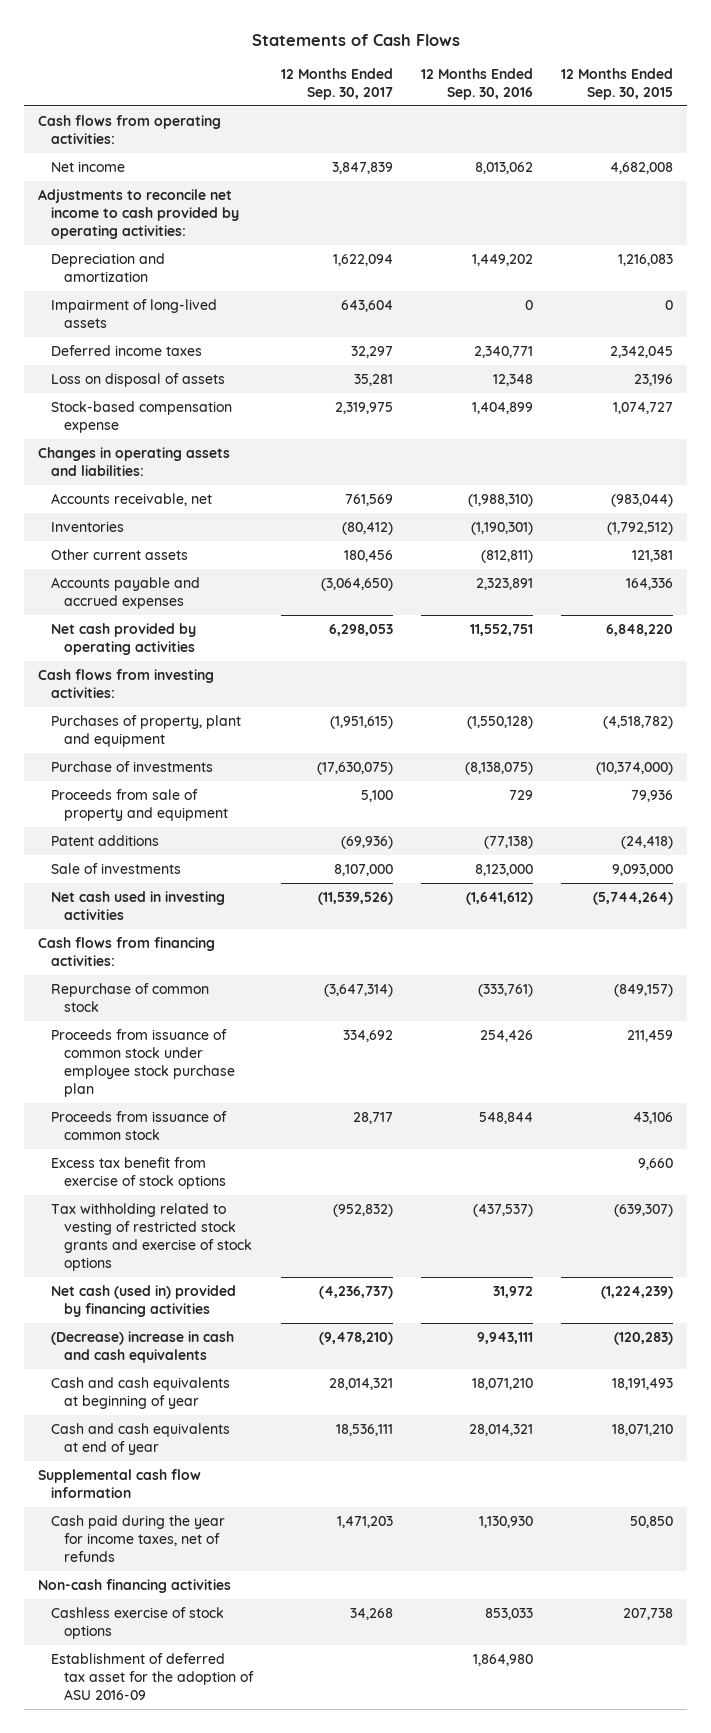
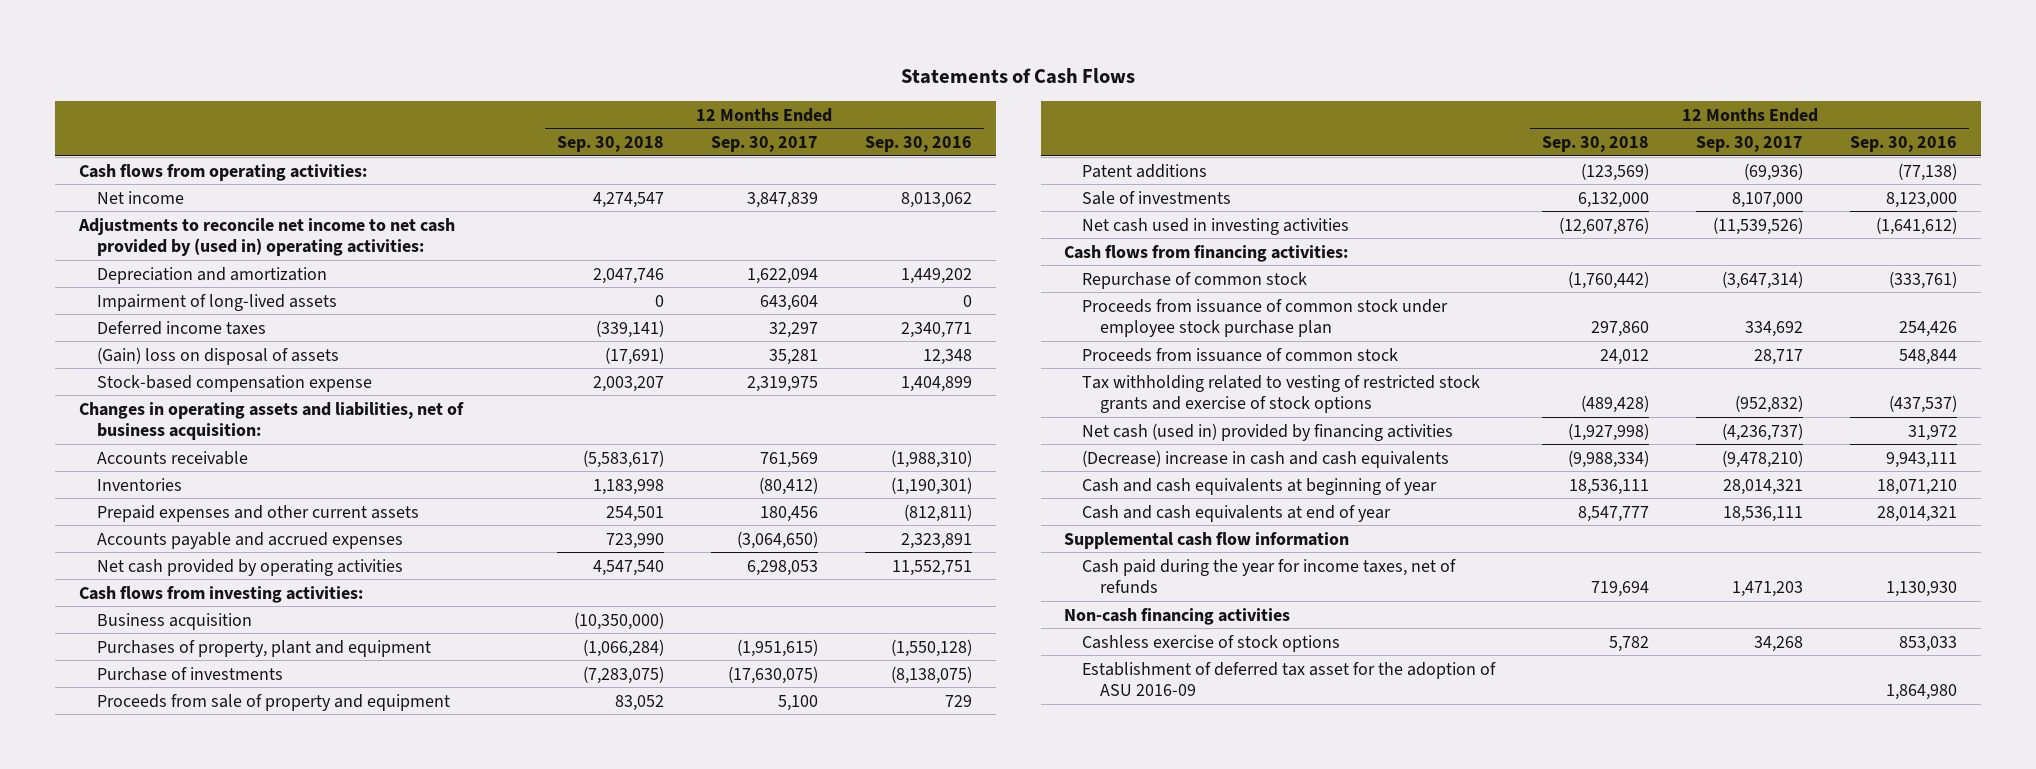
[560,68,673,101] 12 Months Ended Sep. 30, 2015 -> none
none -> [556,136,664,153] Sep. 30, 2018
[38,188,240,239] Adjustments to reconcile net income to cash provided by operating activities: -> [77,217,455,256] Adjustments to reconcile net income to net cash provided by (used in) operating activities:
[51,372,226,387] Loss on disposal of assets -> [96,346,339,365] (Gain) loss on disposal of assets
[38,446,231,476] Changes in operating assets and liabilities: -> [78,401,464,440] Changes in operating assets and liabilities, net of business acquisition:
[51,492,213,506] Accounts receivable, net -> [96,450,248,465] Accounts receivable
[51,548,189,560] Other current assets -> [96,504,419,522] Prepaid expenses and other current assets
none -> [96,612,252,630] Business acquisition
[51,1156,227,1189] Excess tax benefit from exercise of stock options -> none

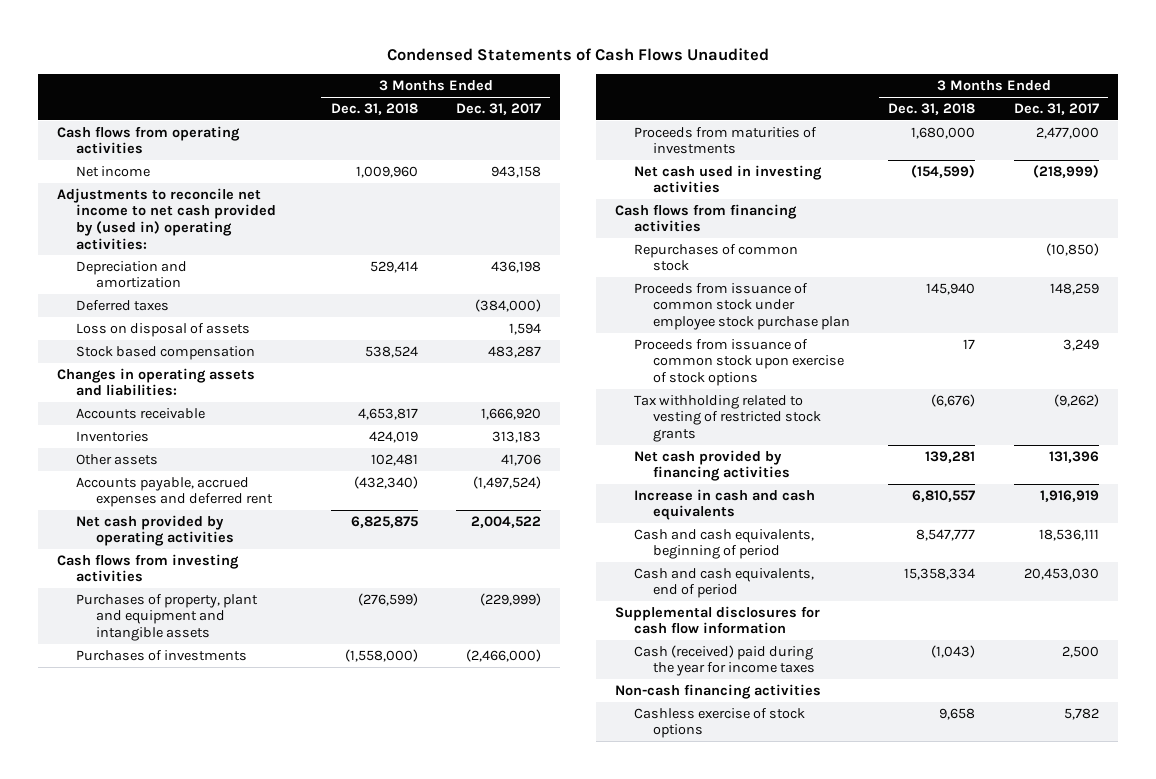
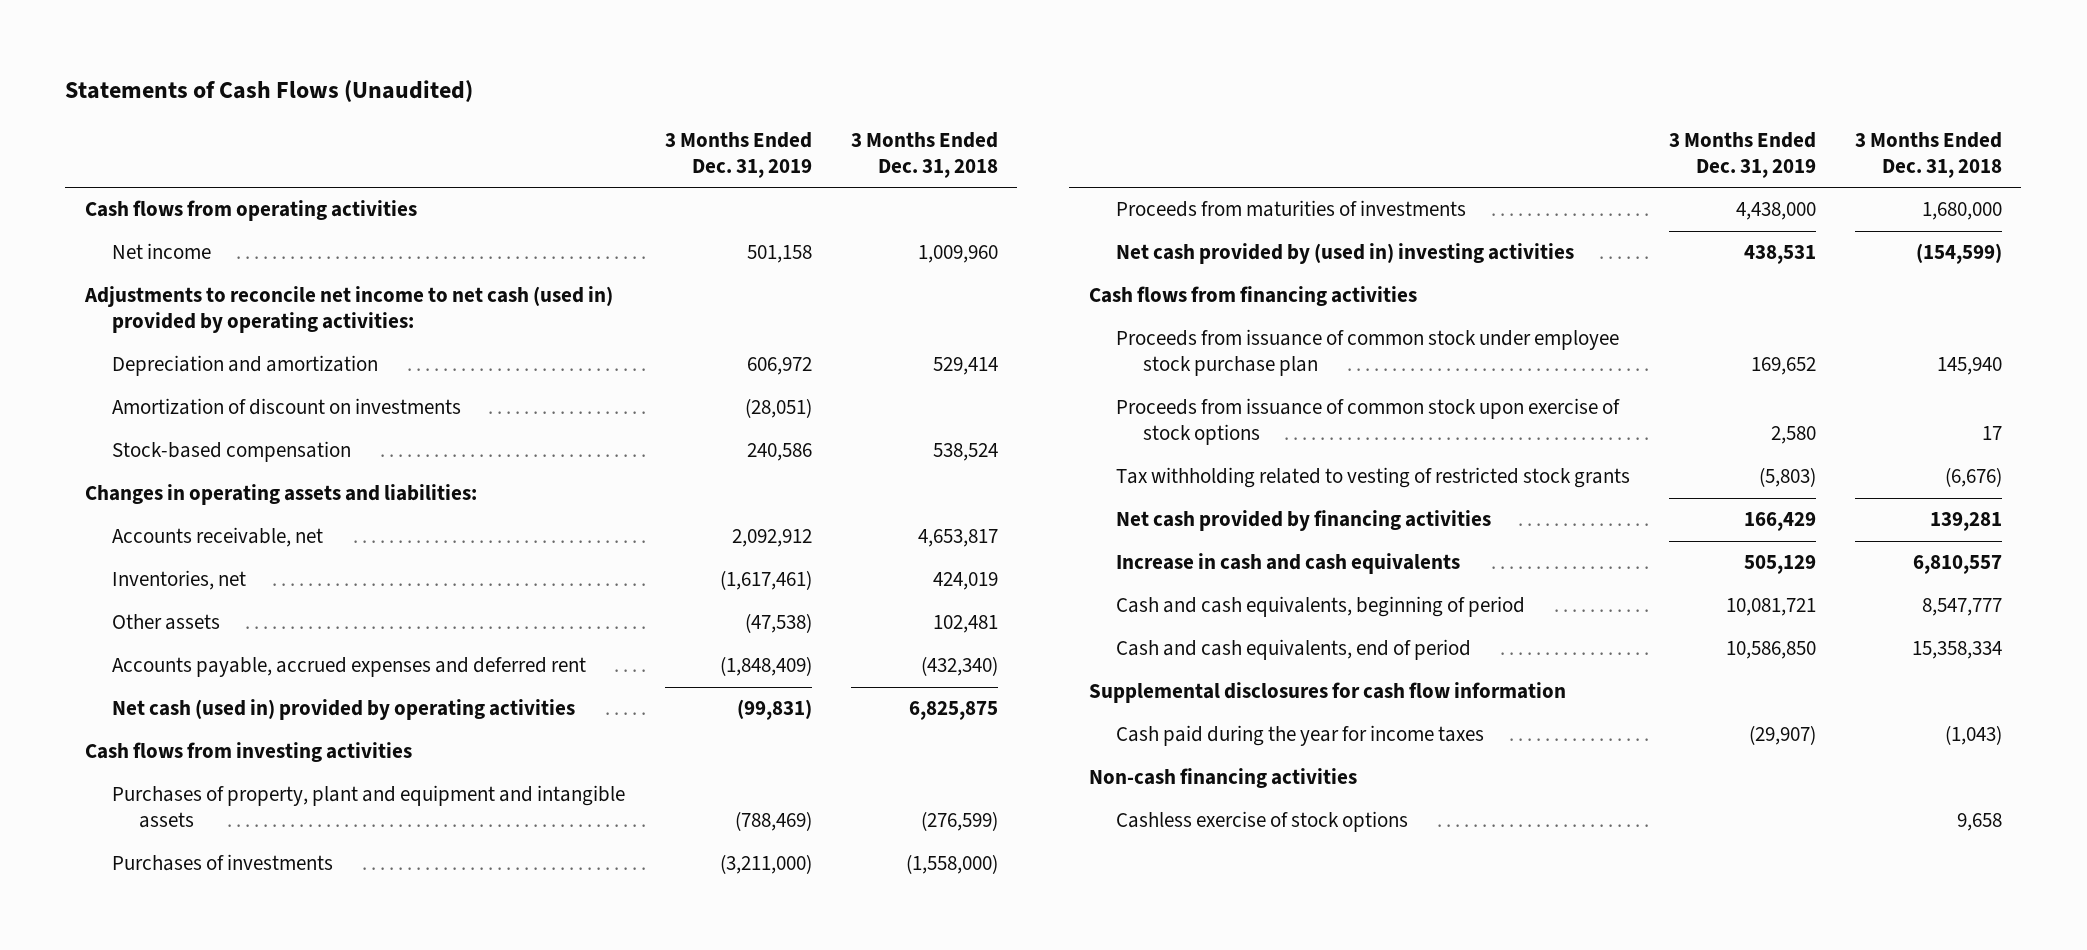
[386,48,769,62] Condensed Statements of Cash Flows Unaudited -> [65,79,474,102] Statements of Cash Flows (Unaudited)
[455,102,541,115] Dec. 31, 2017 -> none
none -> [664,131,812,178] 3 Months Ended Dec. 31, 2019
[56,187,277,250] Adjustments to reconcile net income to net cash provided by (used in) operating activities: -> [83,286,613,334] Adjustments to reconcile net income to net cash (used in) provided by operating activities:
[76,299,170,311] Deferred taxes -> none
[76,322,251,337] Loss on disposal of assets -> none
none -> [112,398,462,416] Amortization of discount on investments
[76,345,256,360] Stock based compensation -> [112,441,352,463] Stock-based compensation
[76,407,206,419] Accounts receivable -> [112,527,324,548] Accounts receivable, net
[76,430,150,442] Inventories -> [112,570,247,591] Inventories, net
[76,514,234,547] Net cash provided by operating activities -> [112,699,576,721] Net cash (used in) provided by operating activities
[634,164,823,194] Net cash used in investing activities -> [1115,243,1574,265] Net cash provided by (used in) investing activities
[634,243,799,272] Repurchases of common stock -> none
[634,644,816,677] Cash (received) paid during the year for income taxes -> [1115,725,1484,747] Cash paid during the year for income taxes

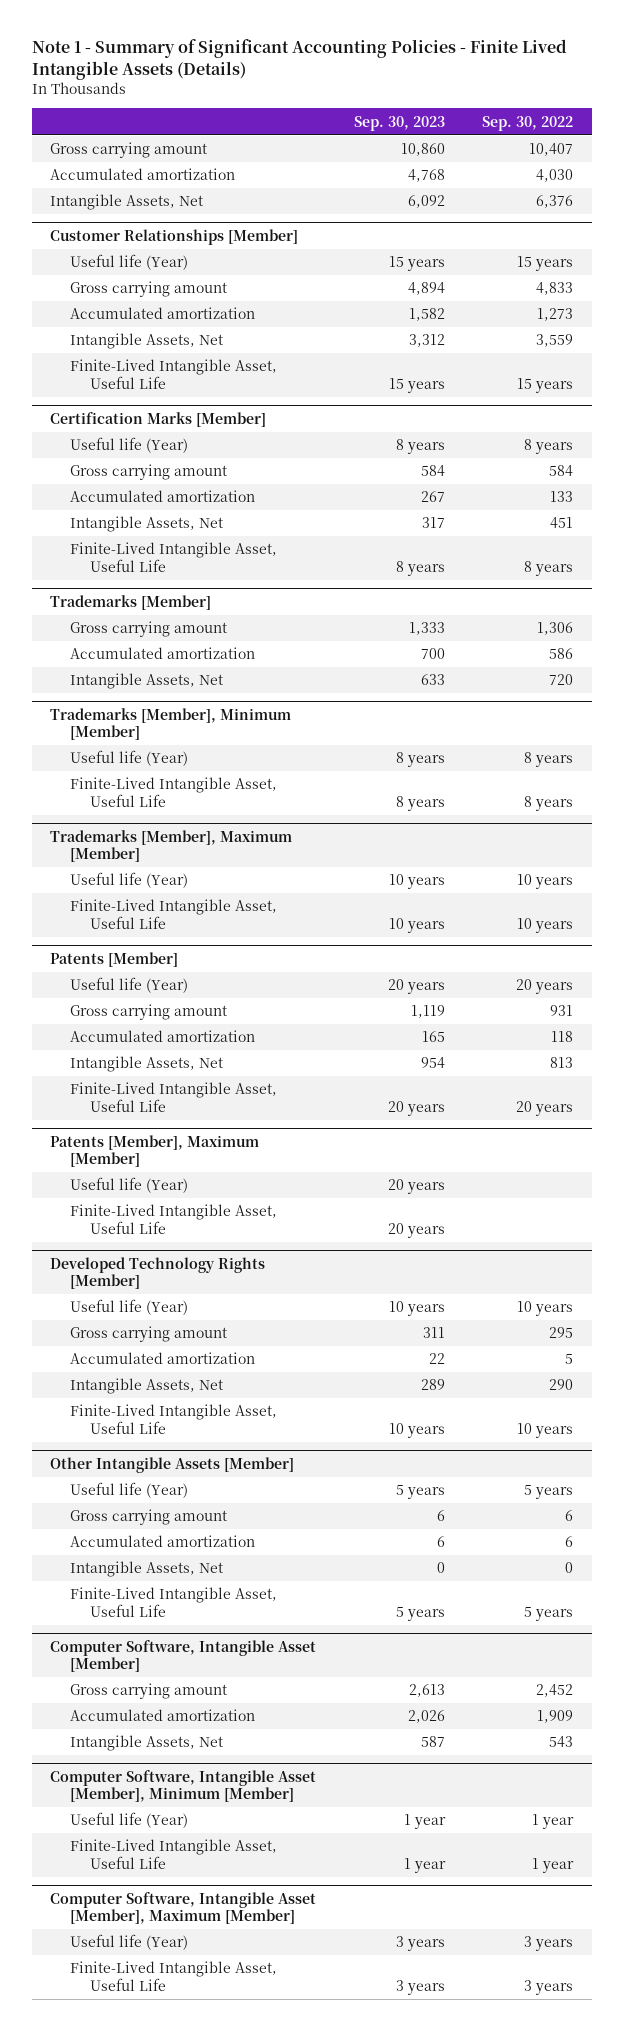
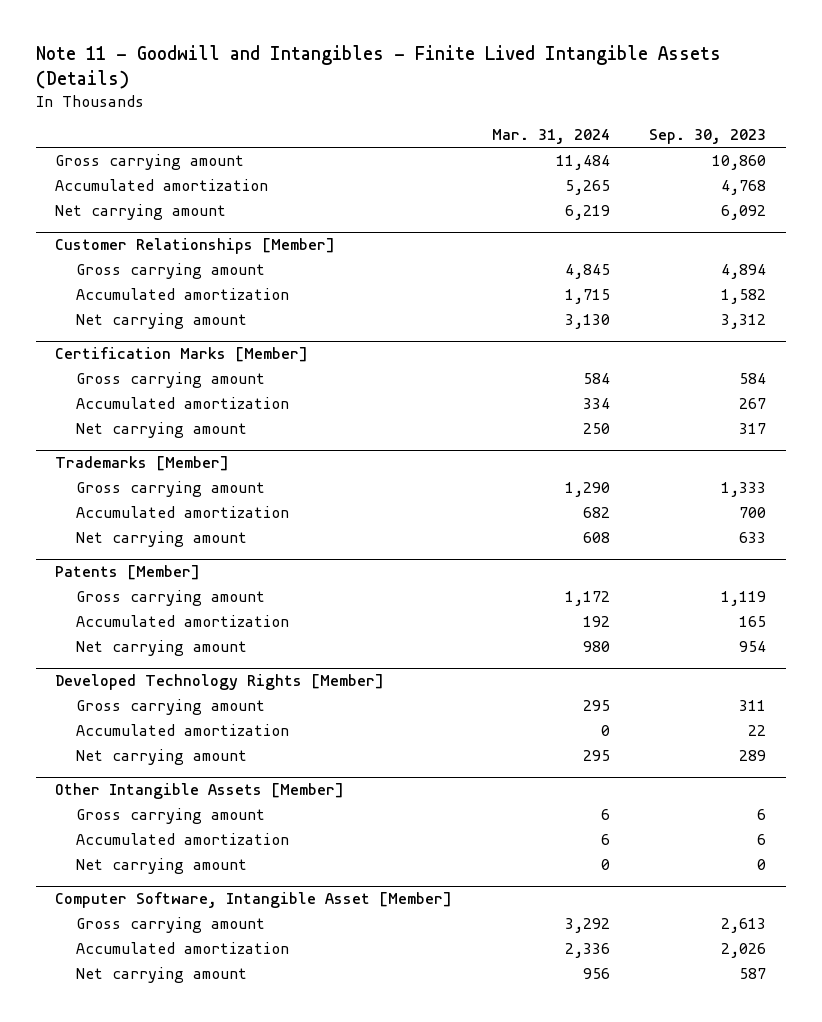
[31,39,567,81] Note 1 - Summary of Significant Accounting Policies - Finite Lived Intangible Assets (Details) -> [35,45,721,90] Note 11 - Goodwill and Intangibles - Finite Lived Intangible Assets (Details)
[482,115,574,131] Sep. 30, 2022 -> none
none -> [491,129,610,145] Mar. 31, 2024
[50,194,204,211] Intangible Assets, Net -> [55,203,227,220] Net carrying amount
[70,254,189,271] Useful life (Year) -> none
[70,359,278,389] Finite-Lived Intangible Asset, Useful Life -> none
[70,333,224,350] Intangible Assets, Net -> [75,312,247,329] Net carrying amount
[70,437,189,454] Useful life (Year) -> none
[70,542,278,572] Finite-Lived Intangible Asset, Useful Life -> none
[70,516,224,533] Intangible Assets, Net -> [75,421,247,438] Net carrying amount
[50,708,292,741] Trademarks [Member], Minimum [Member] -> none
[70,750,189,767] Useful life (Year) -> none
[70,777,278,807] Finite-Lived Intangible Asset, Useful Life -> none
[50,830,293,863] Trademarks [Member], Maximum [Member] -> none
[70,872,189,889] Useful life (Year) -> none
[70,899,278,929] Finite-Lived Intangible Asset, Useful Life -> none
[70,673,224,690] Intangible Assets, Net -> [75,530,247,547] Net carrying amount
[70,977,189,994] Useful life (Year) -> none
[70,1082,278,1112] Finite-Lived Intangible Asset, Useful Life -> none
[50,1135,260,1168] Patents [Member], Maximum [Member] -> none
[70,1177,189,1194] Useful life (Year) -> none
[70,1204,278,1234] Finite-Lived Intangible Asset, Useful Life -> none
[70,1056,224,1073] Intangible Assets, Net -> [75,639,247,656] Net carrying amount
[70,1299,189,1316] Useful life (Year) -> none
[70,1404,278,1434] Finite-Lived Intangible Asset, Useful Life -> none
[70,1378,224,1395] Intangible Assets, Net -> [75,748,247,765] Net carrying amount
[70,1482,189,1499] Useful life (Year) -> none
[70,1587,278,1617] Finite-Lived Intangible Asset, Useful Life -> none
[70,1561,224,1578] Intangible Assets, Net -> [75,857,247,874] Net carrying amount
[50,1770,317,1803] Computer Software, Intangible Asset [Member], Minimum [Member] -> none
[70,1812,189,1829] Useful life (Year) -> none
[70,1839,278,1869] Finite-Lived Intangible Asset, Useful Life -> none
[50,1892,317,1925] Computer Software, Intangible Asset [Member], Maximum [Member] -> none
[70,1934,189,1951] Useful life (Year) -> none
[70,1961,278,1991] Finite-Lived Intangible Asset, Useful Life -> none
[70,1735,224,1752] Intangible Assets, Net -> [75,966,247,983] Net carrying amount

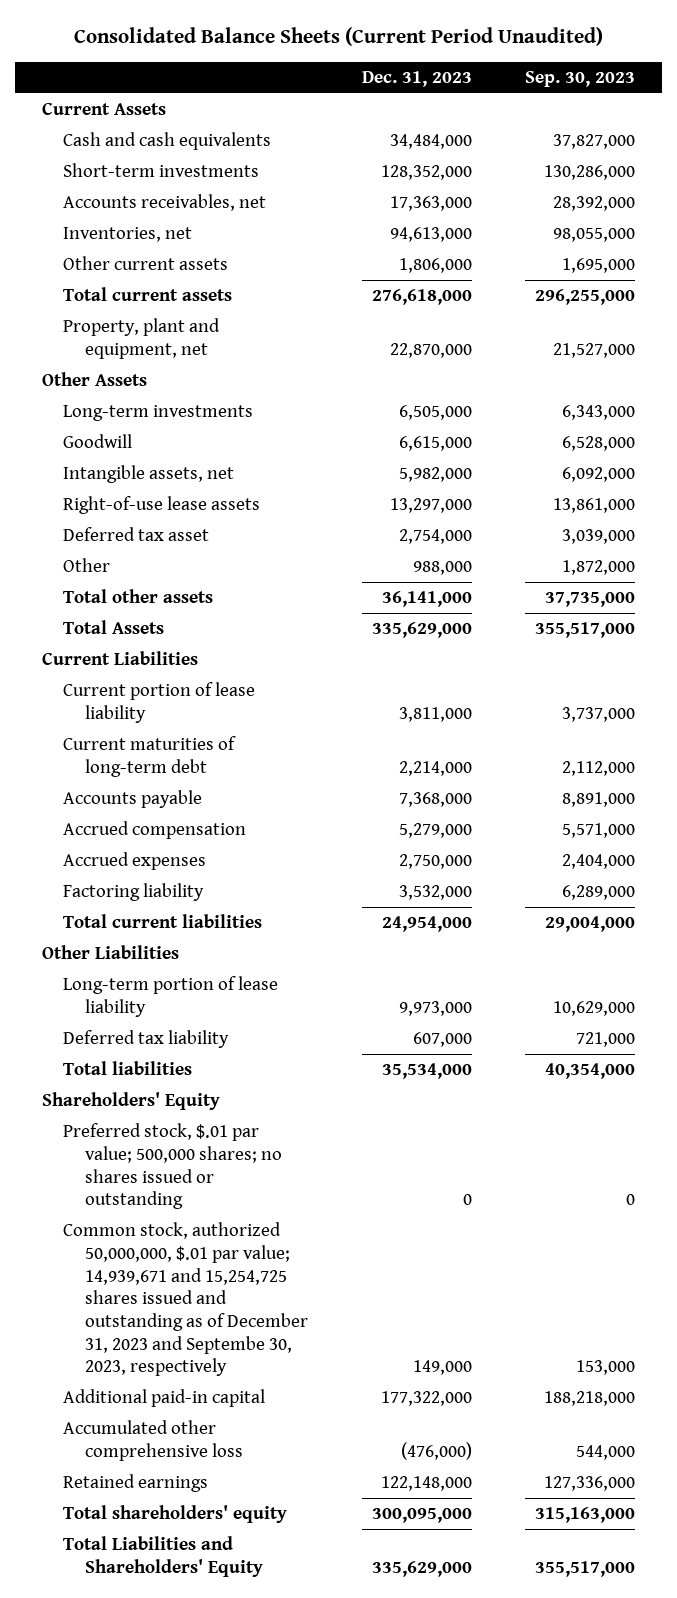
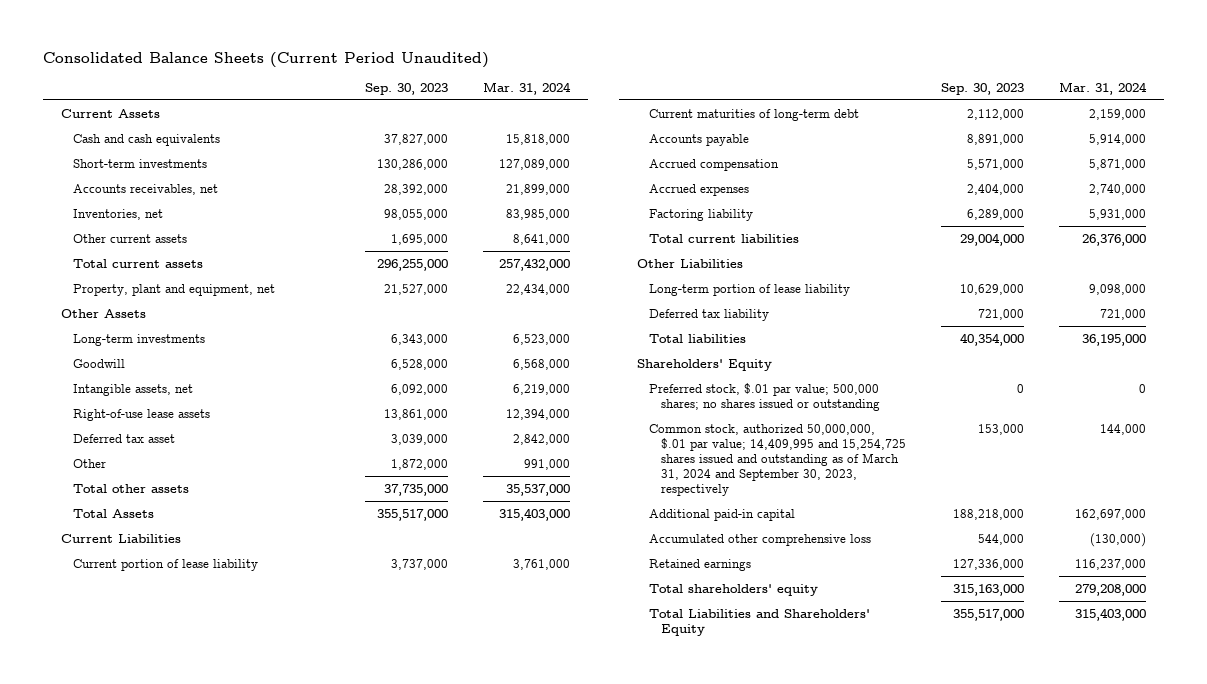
[361,70,472,87] Dec. 31, 2023 -> none
none -> [483,81,572,95] Mar. 31, 2024
[63,1222,308,1377] Common stock, authorized 50,000,000, $.01 par value; 14,939,671 and 15,254,725 shares issued and outstanding as of December 31, 2023 and Septembe 30, 2023, respectively -> [648,423,907,497] Common stock, authorized 50,000,000, $.01 par value; 14,409,995 and 15,254,725 shares issued and outstanding as of March 31, 2024 and September 30, 2023, respectively

